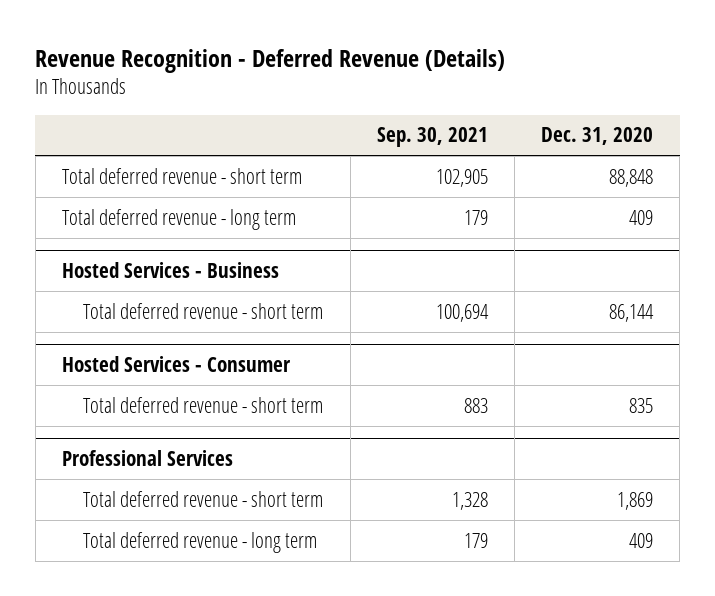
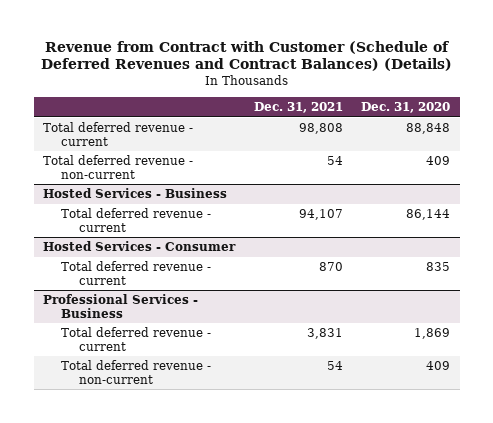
[35,49,506,74] Revenue Recognition - Deferred Revenue (Details) -> [40,40,452,72] Revenue from Contract with Customer (Schedule of Deferred Revenues and Contract Balances) (Details)
[376,127,488,148] Sep. 30, 2021 -> none
none -> [253,101,343,113] Dec. 31, 2021
[62,167,303,184] Total deferred revenue - short term -> [42,122,193,146] Total deferred revenue - current
[62,208,297,230] Total deferred revenue - long term -> [42,155,193,179] Total deferred revenue - non-current
[83,302,324,319] Total deferred revenue - short term -> [60,208,211,232] Total deferred revenue - current
[83,396,324,413] Total deferred revenue - short term -> [60,261,211,285] Total deferred revenue - current
[62,449,234,466] Professional Services -> [42,294,198,318] Professional Services - Business
[83,490,324,507] Total deferred revenue - short term -> [60,327,211,351] Total deferred revenue - current
[83,531,318,553] Total deferred revenue - long term -> [60,360,211,384] Total deferred revenue - non-current

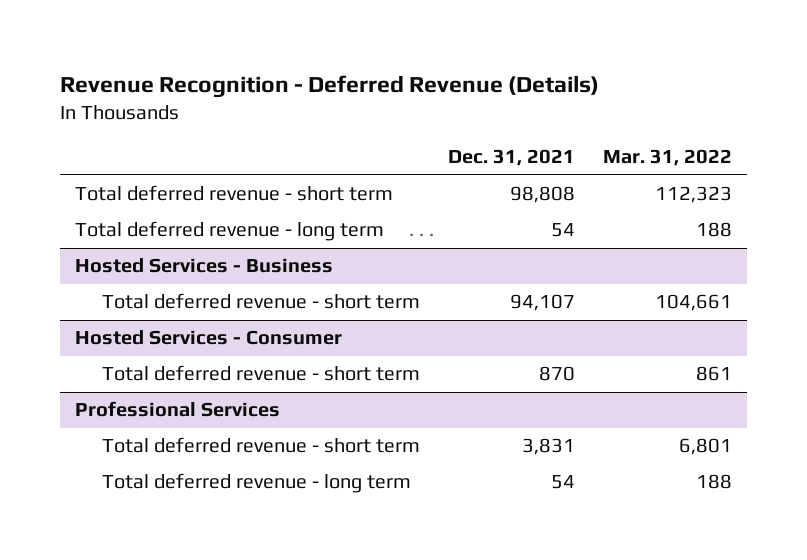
[40,40,452,72] Revenue from Contract with Customer (Schedule of Deferred Revenues and Contract Balances) (Details) -> [60,74,600,98] Revenue Recognition - Deferred Revenue (Details)
[361,101,451,113] Dec. 31, 2020 -> none
none -> [603,149,733,167] Mar. 31, 2022
[42,122,193,146] Total deferred revenue - current -> [74,185,393,202] Total deferred revenue - short term
[42,155,193,179] Total deferred revenue - non-current -> [74,221,384,242] Total deferred revenue - long term
[60,208,211,232] Total deferred revenue - current -> [101,293,420,310] Total deferred revenue - short term
[60,261,211,285] Total deferred revenue - current -> [101,365,420,382] Total deferred revenue - short term
[42,294,198,318] Professional Services - Business -> [74,401,280,418] Professional Services
[60,327,211,351] Total deferred revenue - current -> [101,437,420,454] Total deferred revenue - short term
[60,360,211,384] Total deferred revenue - non-current -> [101,473,411,494] Total deferred revenue - long term

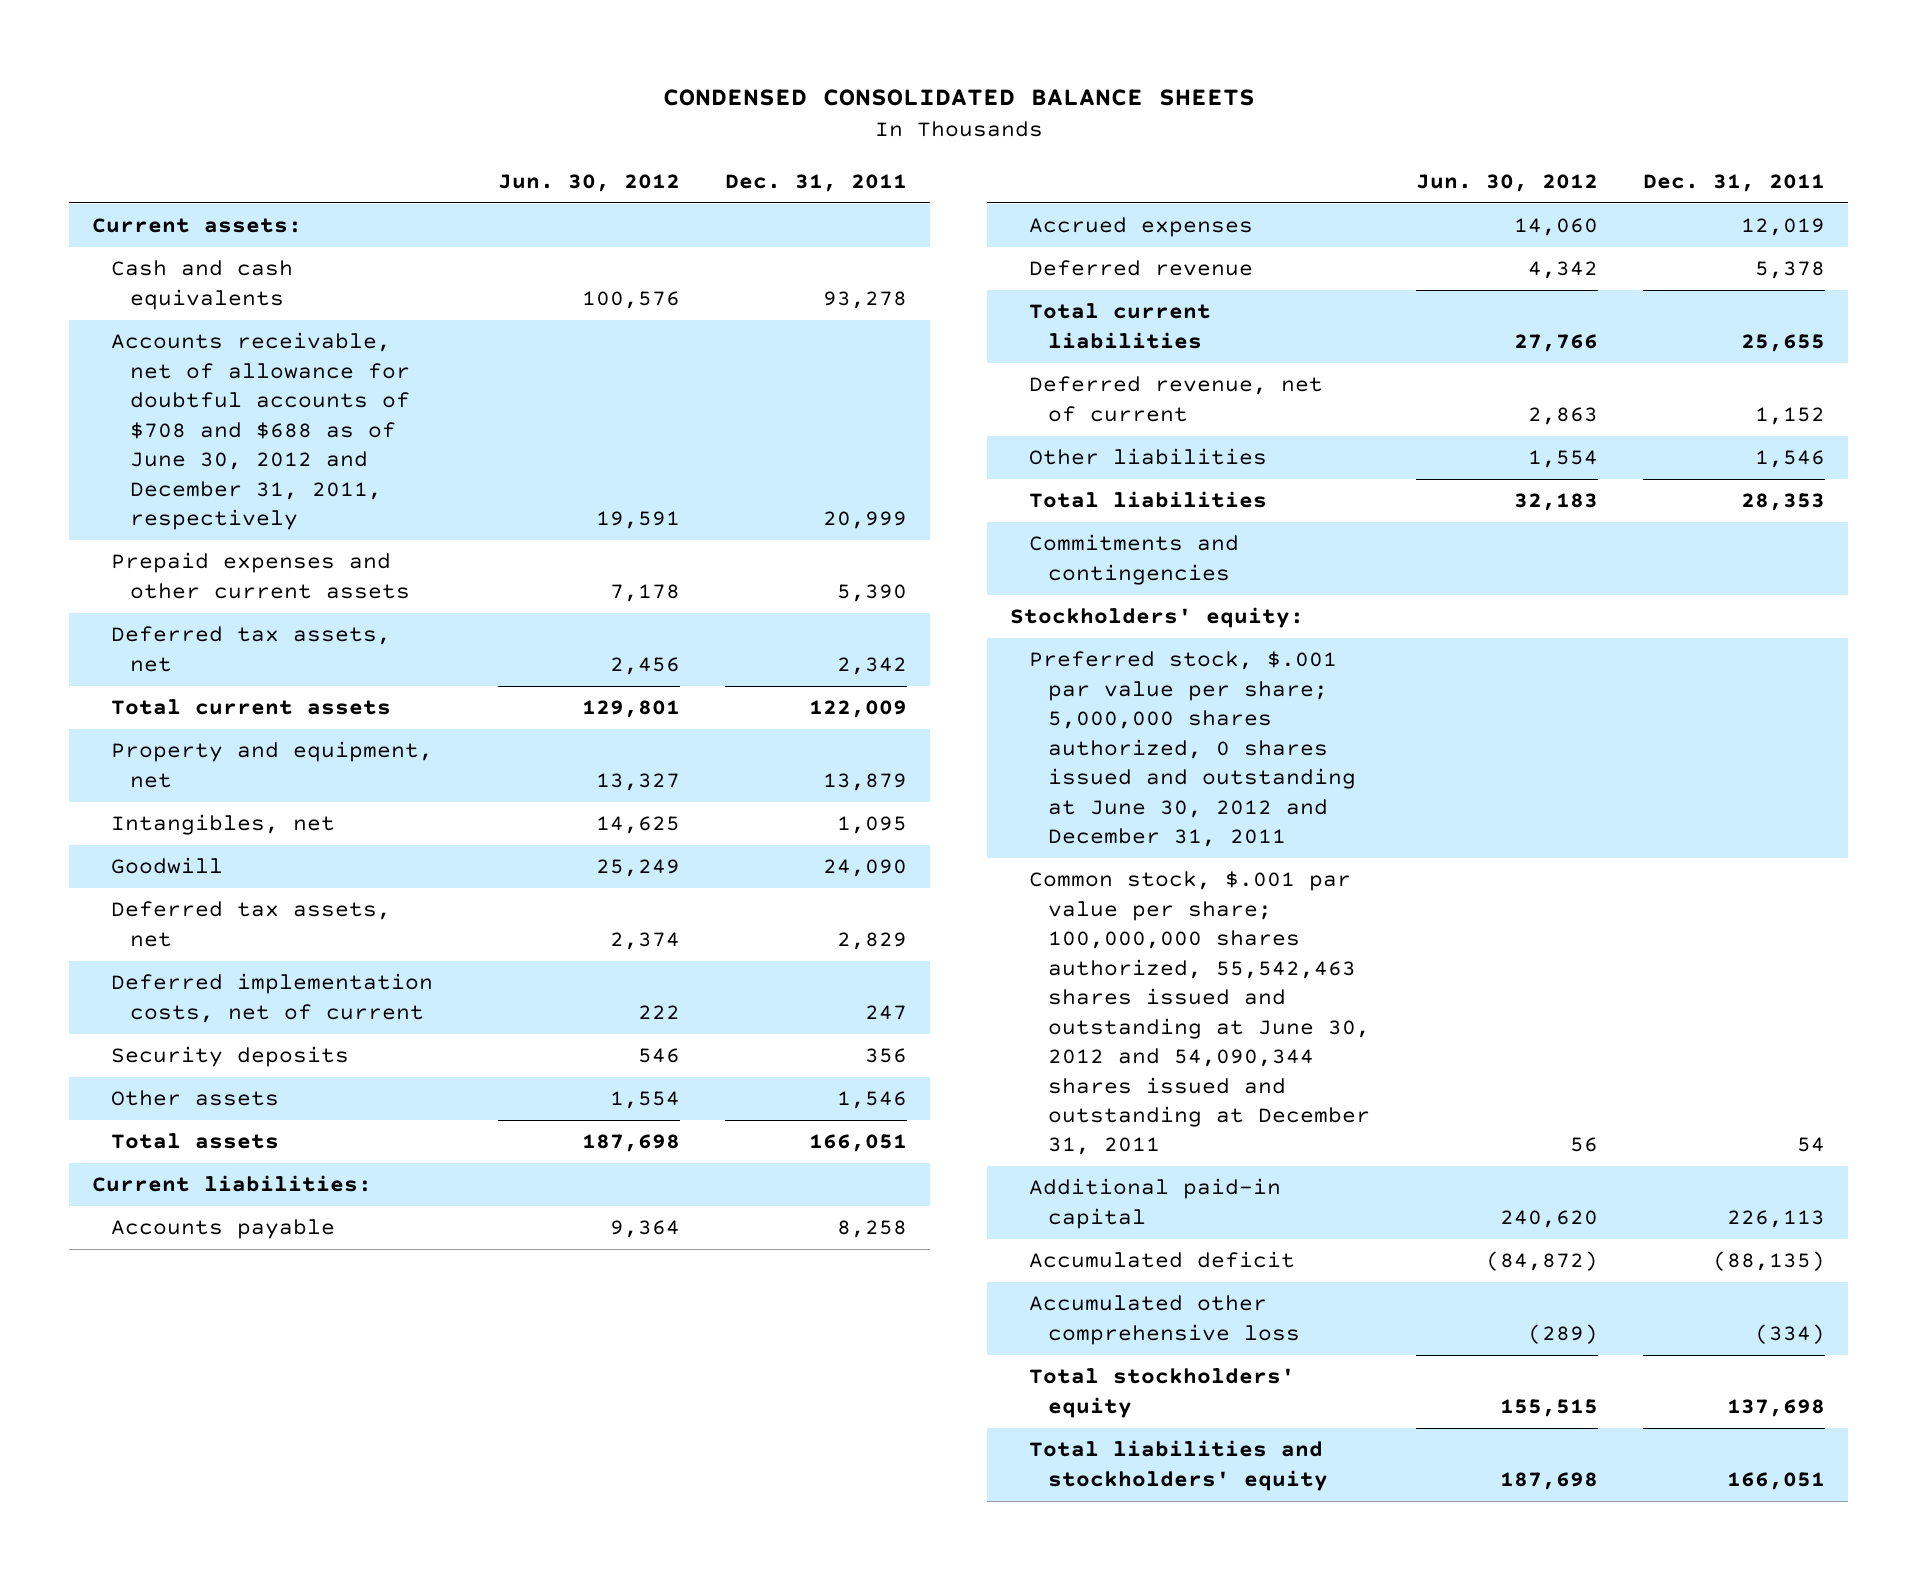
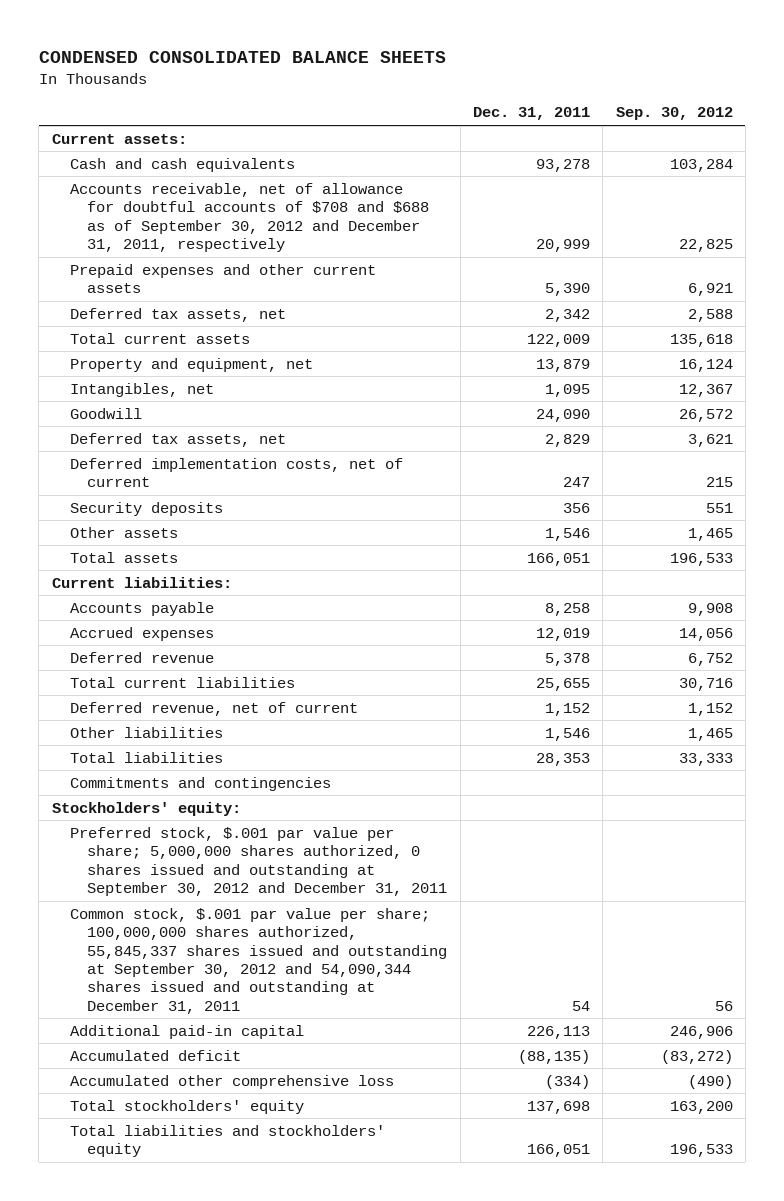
[497,173,680,192] Jun. 30, 2012 -> none
none -> [615,107,733,121] Sep. 30, 2012
[111,332,411,531] Accounts receivable, net of allowance for doubtful accounts of $708 and $688 as of June 30, 2012 and December 31, 2011, respectively -> [69,182,430,252] Accounts receivable, net of allowance for doubtful accounts of $708 and $688 as of September 30, 2012 and December 31, 2011, respectively
[1029,651,1357,848] Preferred stock, $.001 par value per share; 5,000,000 shares authorized, 0 shares issued and outstanding at June 30, 2012 and December 31, 2011 -> [69,826,448,896] Preferred stock, $.001 par value per share; 5,000,000 shares authorized, 0 shares issued and outstanding at September 30, 2012 and December 31, 2011
[1029,871,1371,1156] Common stock, $.001 par value per share; 100,000,000 shares authorized, 55,542,463 shares issued and outstanding at June 30, 2012 and 54,090,344 shares issued and outstanding at December 31, 2011 -> [69,907,448,1014] Common stock, $.001 par value per share; 100,000,000 shares authorized, 55,845,337 shares issued and outstanding at September 30, 2012 and 54,090,344 shares issued and outstanding at December 31, 2011

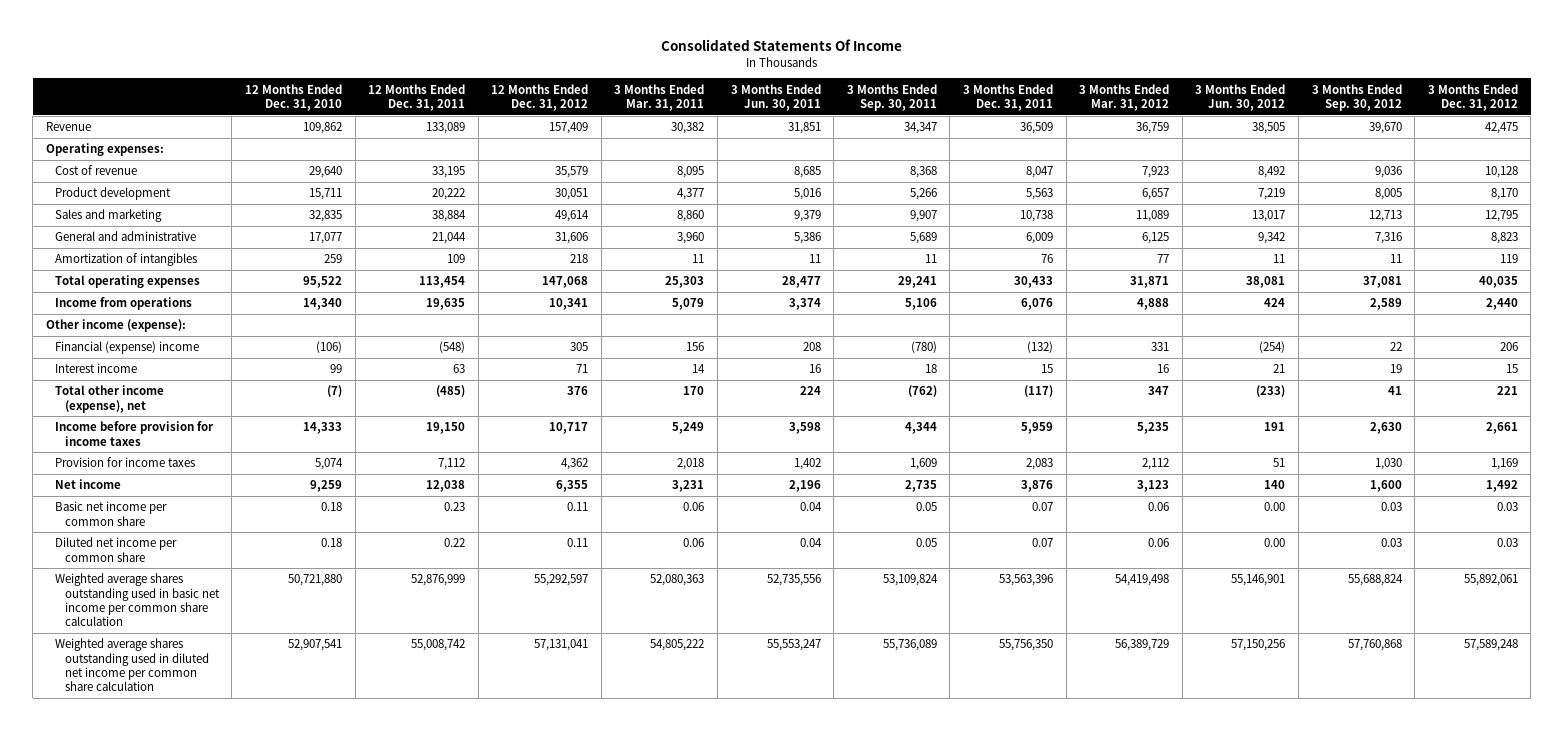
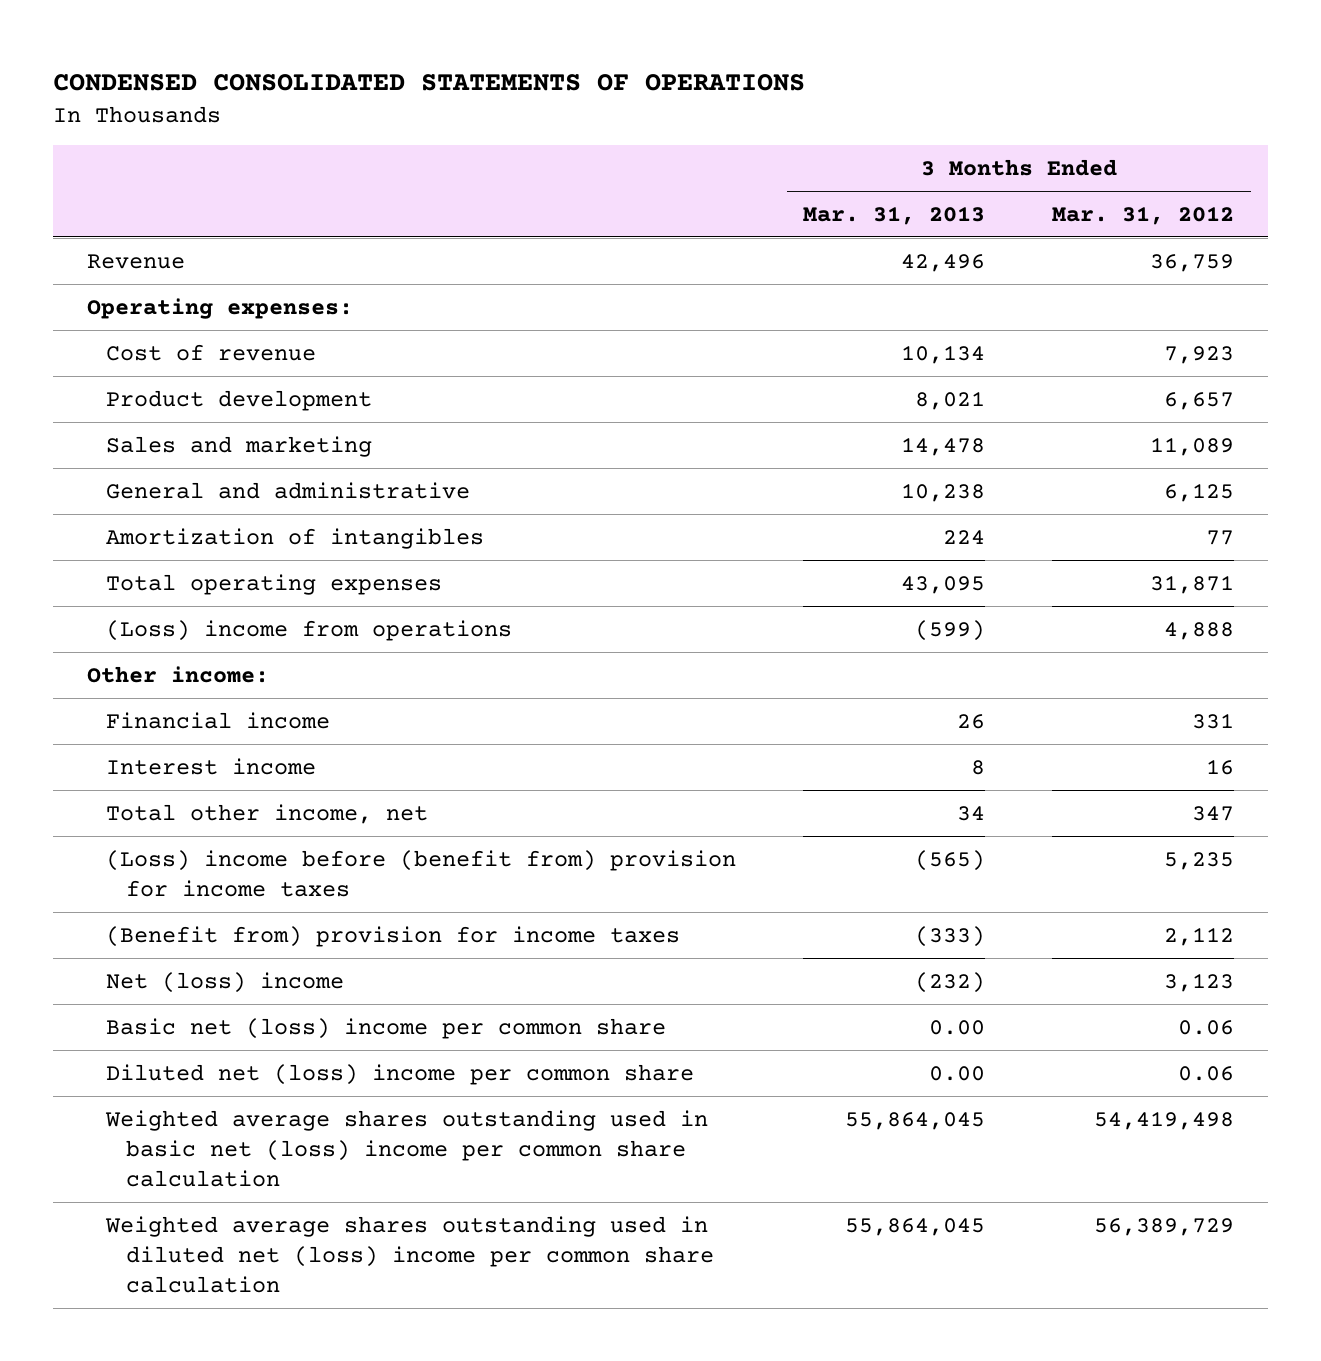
[660,38,902,51] Consolidated Statements Of Income -> [53,73,806,91] CONDENSED CONSOLIDATED STATEMENTS OF OPERATIONS
[244,83,342,111] 12 Months Ended Dec. 31, 2010 -> none
[368,83,466,111] 12 Months Ended Dec. 31, 2011 -> none
[491,83,589,111] 12 Months Ended Dec. 31, 2012 -> none
[614,83,705,111] 3 Months Ended Mar. 31, 2011 -> none
[730,83,821,111] 3 Months Ended Jun. 30, 2011 -> none
[846,83,937,111] 3 Months Ended Sep. 30, 2011 -> none
[963,83,1054,111] 3 Months Ended Dec. 31, 2011 -> none
[1195,83,1286,111] 3 Months Ended Jun. 30, 2012 -> none
[1311,83,1402,111] 3 Months Ended Sep. 30, 2012 -> none
[1427,83,1518,111] 3 Months Ended Dec. 31, 2012 -> none
none -> [803,205,986,225] Mar. 31, 2013
[55,297,193,311] Income from operations -> [106,619,513,641] (Loss) income from operations
[45,319,186,333] Other income (expense): -> [86,665,269,683] Other income:
[55,341,200,355] Financial (expense) income -> [106,711,331,729] Financial income
[55,385,165,413] Total other income (expense), net -> [106,803,429,824] Total other income, net
[55,421,215,446] Income before provision for income taxes -> [106,849,737,897] (Loss) income before (benefit from) provision for income taxes
[55,457,196,468] Provision for income taxes -> [106,925,681,947] (Benefit from) provision for income taxes
[55,479,122,490] Net income -> [106,971,345,993] Net (loss) income
[55,501,168,526] Basic net income per common share -> [106,1017,667,1039] Basic net (loss) income per common share
[55,537,178,562] Diluted net income per common share -> [106,1063,695,1085] Diluted net (loss) income per common share
[55,573,220,627] Weighted average shares outstanding used in basic net income per common share calculation -> [105,1109,709,1188] Weighted average shares outstanding used in basic net (loss) income per common share calculation
[55,638,209,692] Weighted average shares outstanding used in diluted net income per common share calculation -> [105,1215,715,1294] Weighted average shares outstanding used in diluted net (loss) income per common share calculation

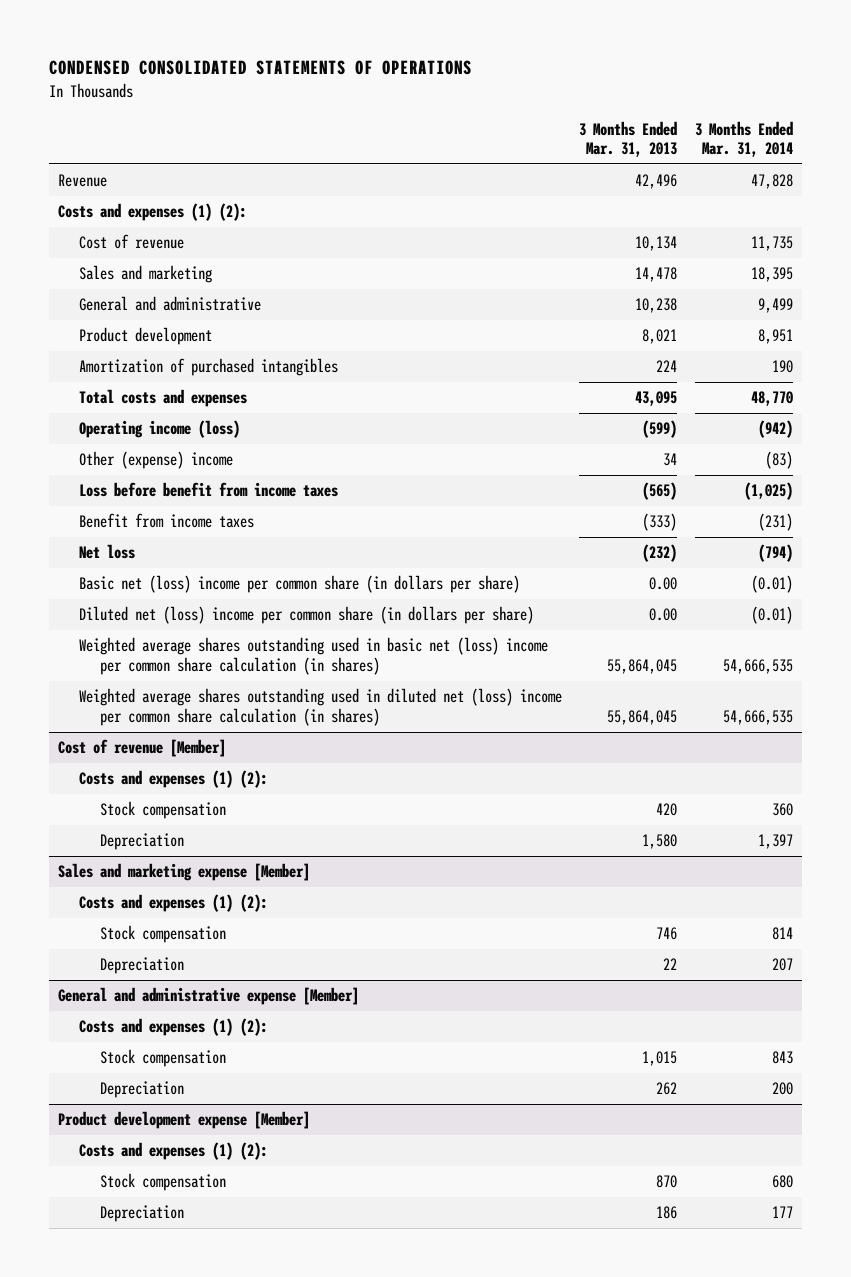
[1052,205,1235,225] Mar. 31, 2012 -> none
none -> [694,120,793,157] 3 Months Ended Mar. 31, 2014
[86,297,353,319] Operating expenses: -> [57,203,247,222] Costs and expenses (1) (2):
[86,665,269,683] Other income: -> none
[106,711,331,729] Financial income -> none
[106,757,317,775] Interest income -> none
[106,389,373,411] Product development -> [79,327,213,346] Product development
[106,527,485,549] Amortization of intangibles -> [79,358,339,377] Amortization of purchased intangibles
[106,573,443,595] Total operating expenses -> [79,389,248,408] Total costs and expenses
[106,619,513,641] (Loss) income from operations -> [79,420,241,439] Operating income (loss)
[106,803,429,824] Total other income, net -> [79,451,234,470] Other (expense) income
[106,849,737,897] (Loss) income before (benefit from) provision for income taxes -> [79,482,339,498] Loss before benefit from income taxes
[106,925,681,947] (Benefit from) provision for income taxes -> [79,513,255,529] Benefit from income taxes
[106,971,345,993] Net (loss) income -> [79,544,136,560] Net loss
[106,1017,667,1039] Basic net (loss) income per common share -> [79,575,521,594] Basic net (loss) income per common share (in dollars per share)
[106,1063,695,1085] Diluted net (loss) income per common share -> [79,606,535,625] Diluted net (loss) income per common share (in dollars per share)
[105,1109,709,1188] Weighted average shares outstanding used in basic net (loss) income per common share calculation -> [79,637,549,675] Weighted average shares outstanding used in basic net (loss) income per common share calculation (in shares)
[105,1215,715,1294] Weighted average shares outstanding used in diluted net (loss) income per common share calculation -> [79,688,563,726] Weighted average shares outstanding used in diluted net (loss) income per common share calculation (in shares)
none -> [57,739,226,758] Cost of revenue [Member]
none -> [79,770,269,789] Costs and expenses (1) (2):
none -> [100,801,227,820] Stock compensation
none -> [100,833,185,851] Depreciation
none -> [57,863,310,882] Sales and marketing expense [Member]
none -> [79,894,269,913] Costs and expenses (1) (2):
none -> [100,925,227,944] Stock compensation
none -> [100,957,185,975] Depreciation
none -> [57,987,359,1006] General and administrative expense [Member]
none -> [79,1018,269,1037] Costs and expenses (1) (2):
none -> [100,1049,227,1068] Stock compensation
none -> [100,1081,185,1099] Depreciation
none -> [57,1111,310,1130] Product development expense [Member]
none -> [79,1142,269,1161] Costs and expenses (1) (2):
none -> [100,1173,227,1192] Stock compensation
none -> [100,1205,185,1223] Depreciation

